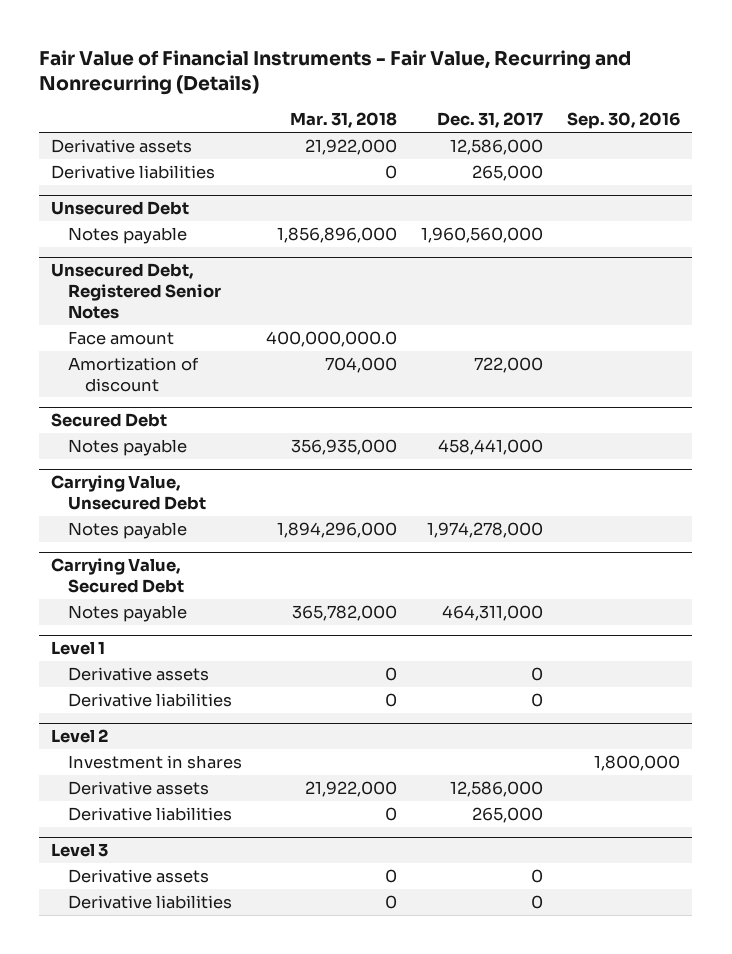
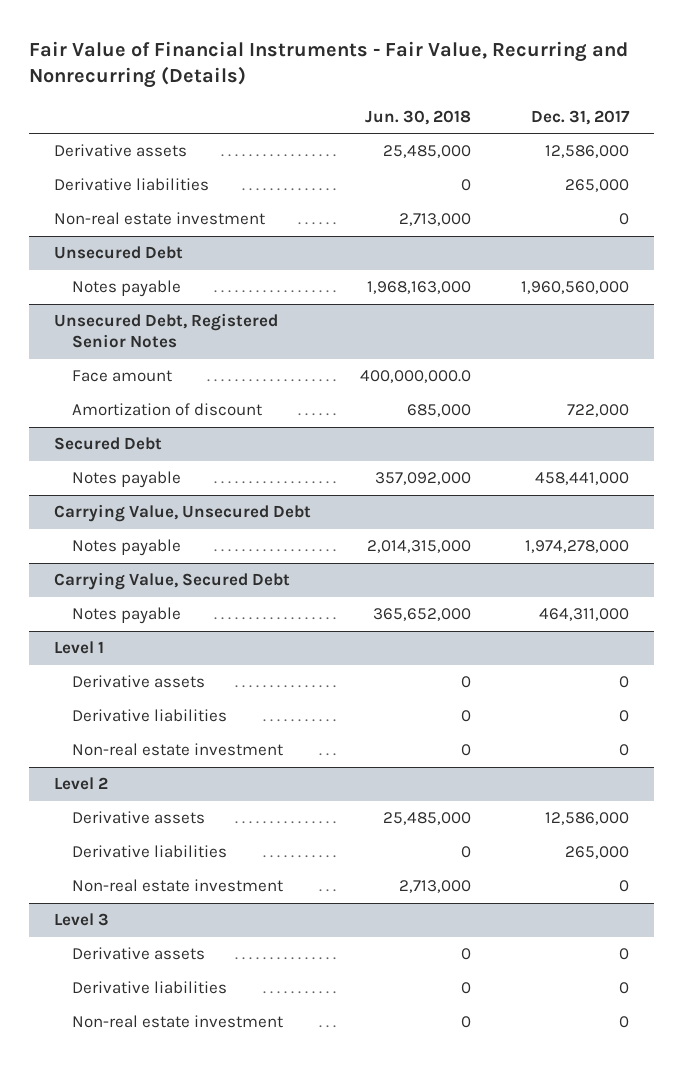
[290,112,398,129] Mar. 31, 2018 -> none
[567,112,681,130] Sep. 30, 2016 -> none
none -> [365,109,472,125] Jun. 30, 2018
none -> [53,212,265,226] Non-real estate investment
none -> [71,743,283,757] Non-real estate investment
[68,754,243,769] Investment in shares -> none
none -> [71,879,283,893] Non-real estate investment
none -> [71,1015,283,1029] Non-real estate investment

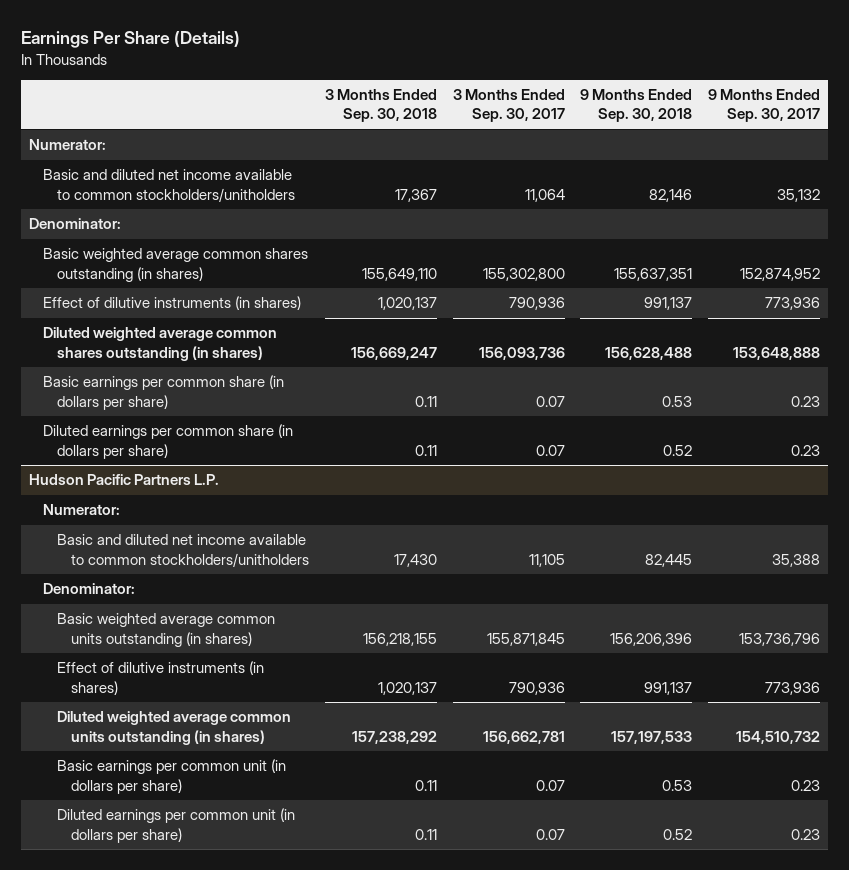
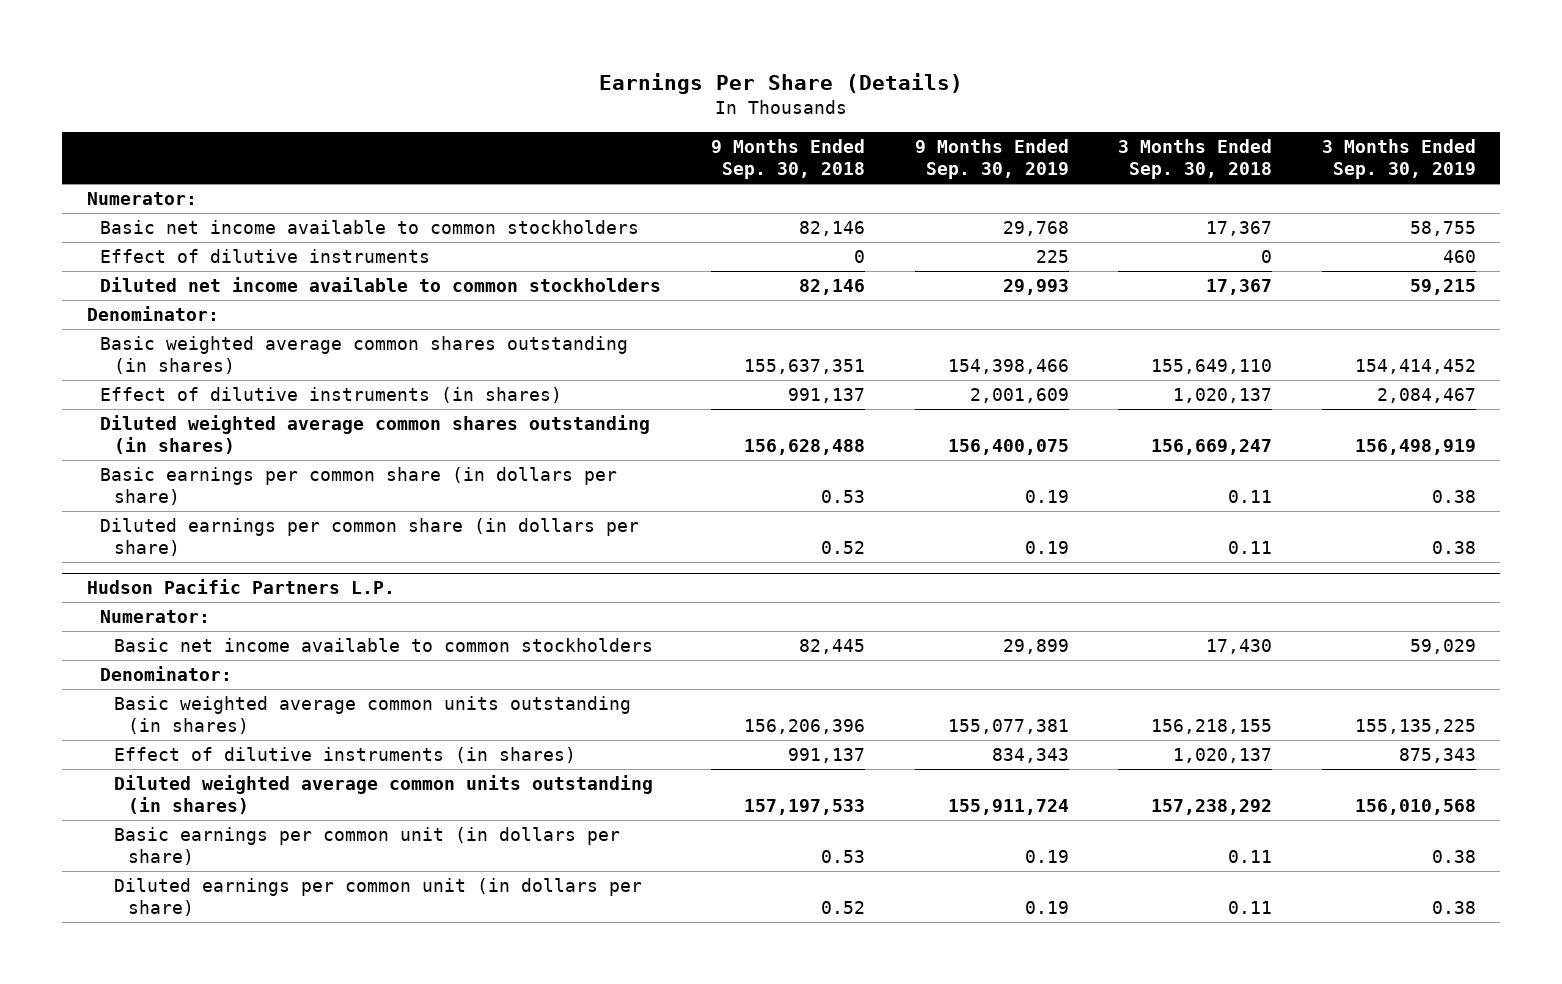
[452,88,565,123] 3 Months Ended Sep. 30, 2017 -> none
[707,88,820,123] 9 Months Ended Sep. 30, 2017 -> none
none -> [914,139,1069,180] 9 Months Ended Sep. 30, 2019
none -> [1321,139,1476,180] 3 Months Ended Sep. 30, 2019
[43,169,296,202] Basic and diluted net income available to common stockholders/unitholders -> [100,219,640,234] Basic net income available to common stockholders
none -> [100,248,431,263] Effect of dilutive instruments
none -> [100,276,662,292] Diluted net income available to common stockholders
[57,534,310,567] Basic and diluted net income available to common stockholders/unitholders -> [114,637,654,652] Basic net income available to common stockholders

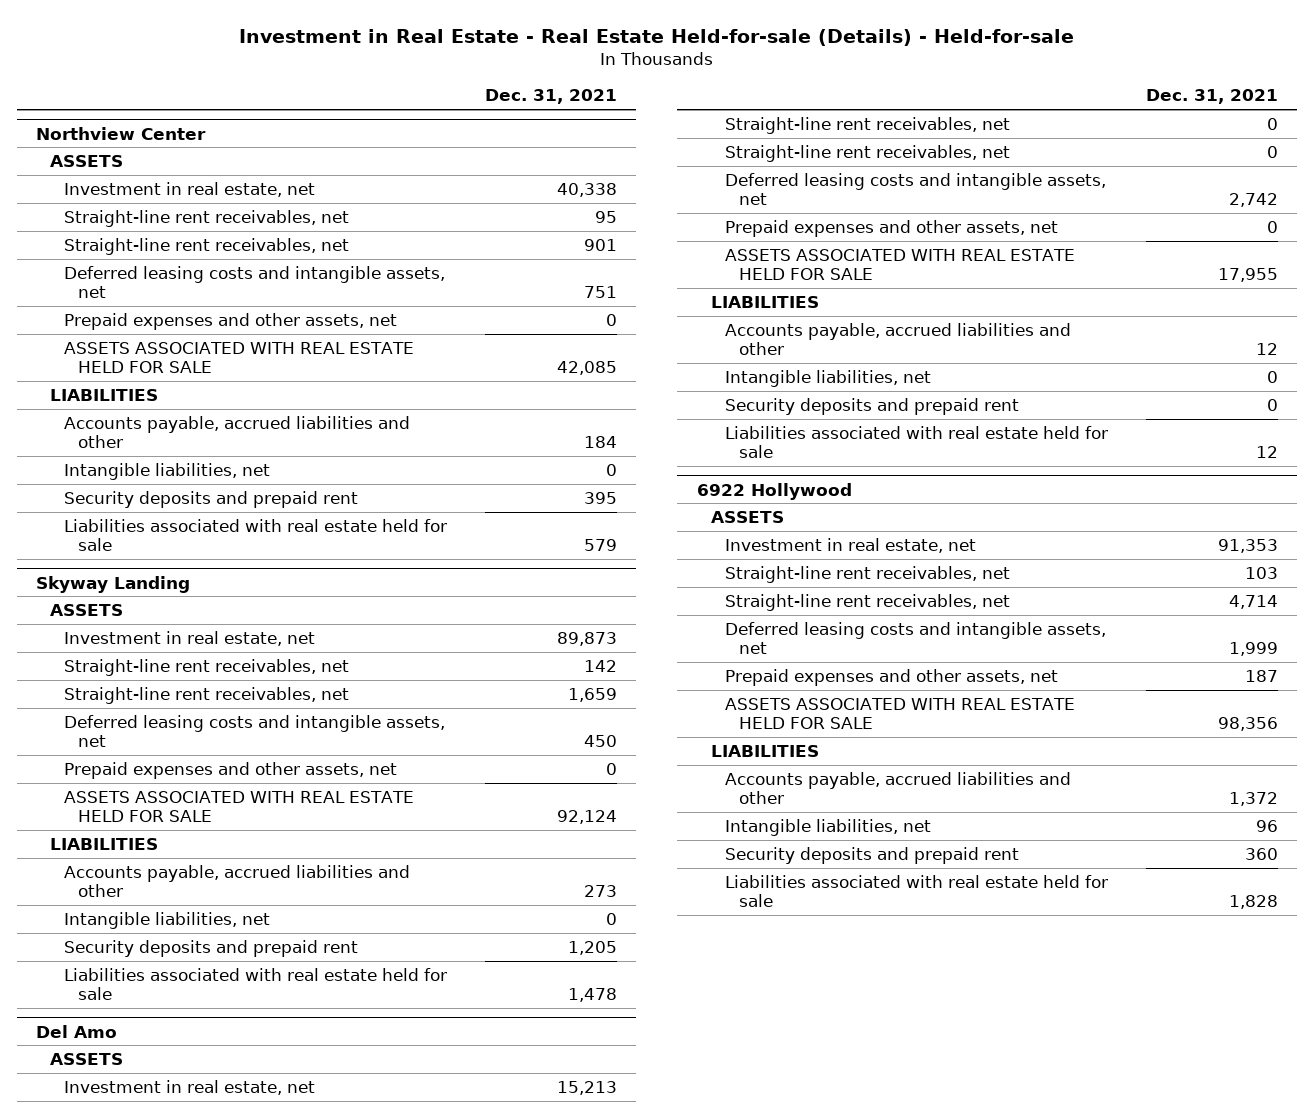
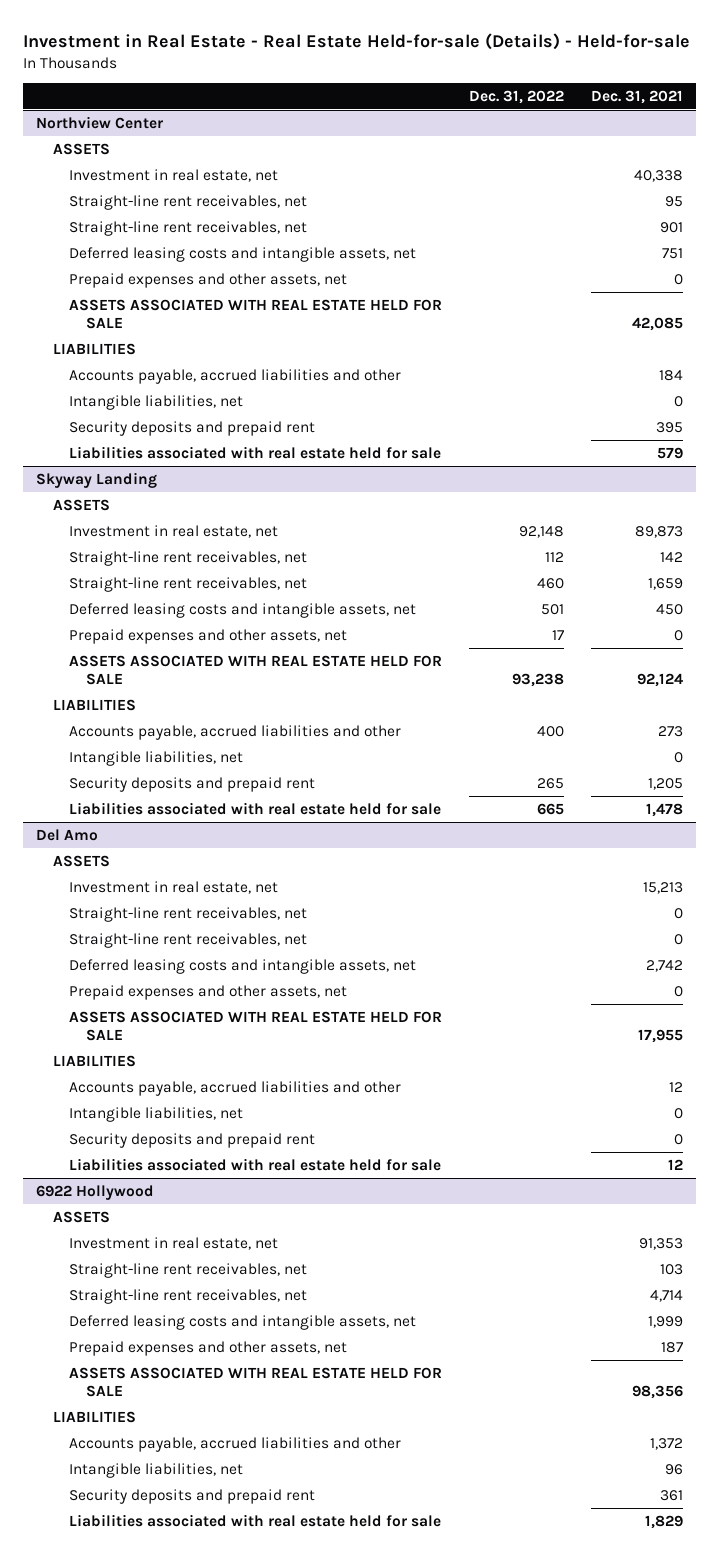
none -> [469,90,565,105] Dec. 31, 2022
[1244,847,1278,860] 360 -> [659,1489,683,1501] 361
[1228,895,1278,910] 1,828 -> [644,1514,683,1529] 1,829

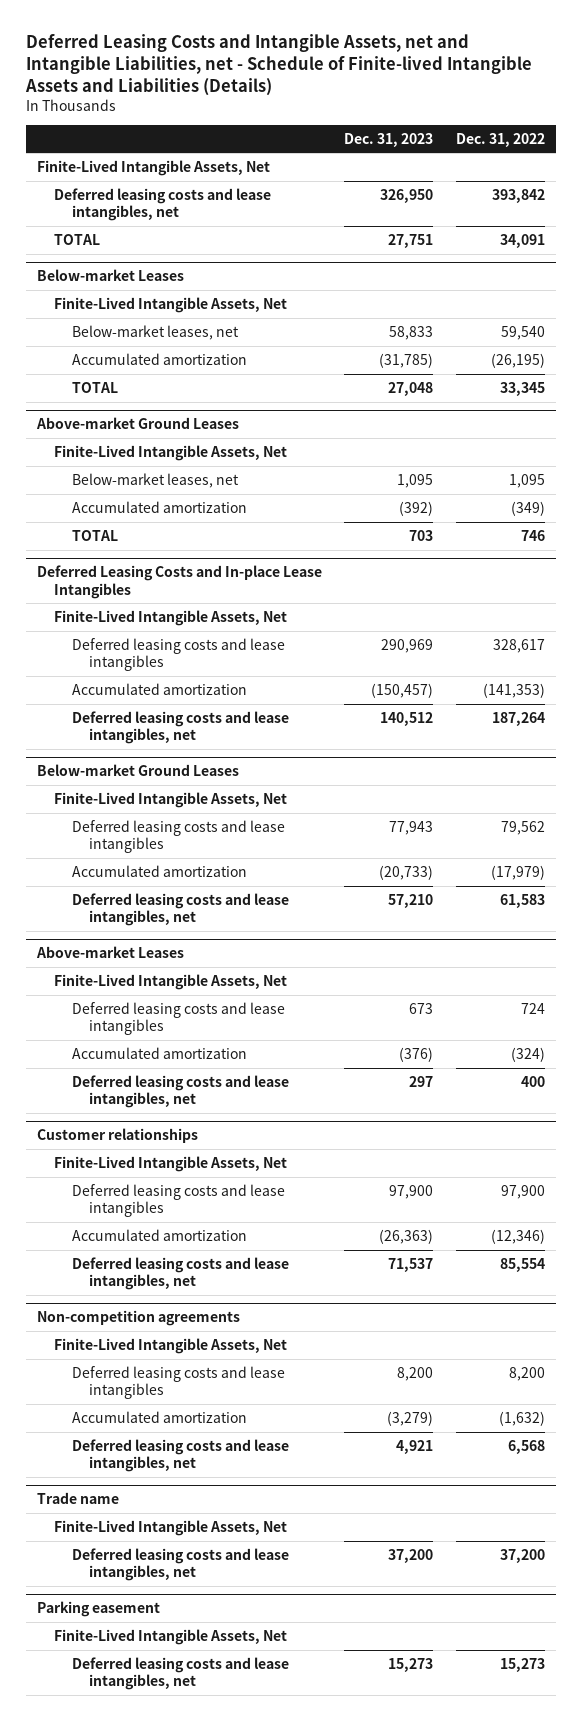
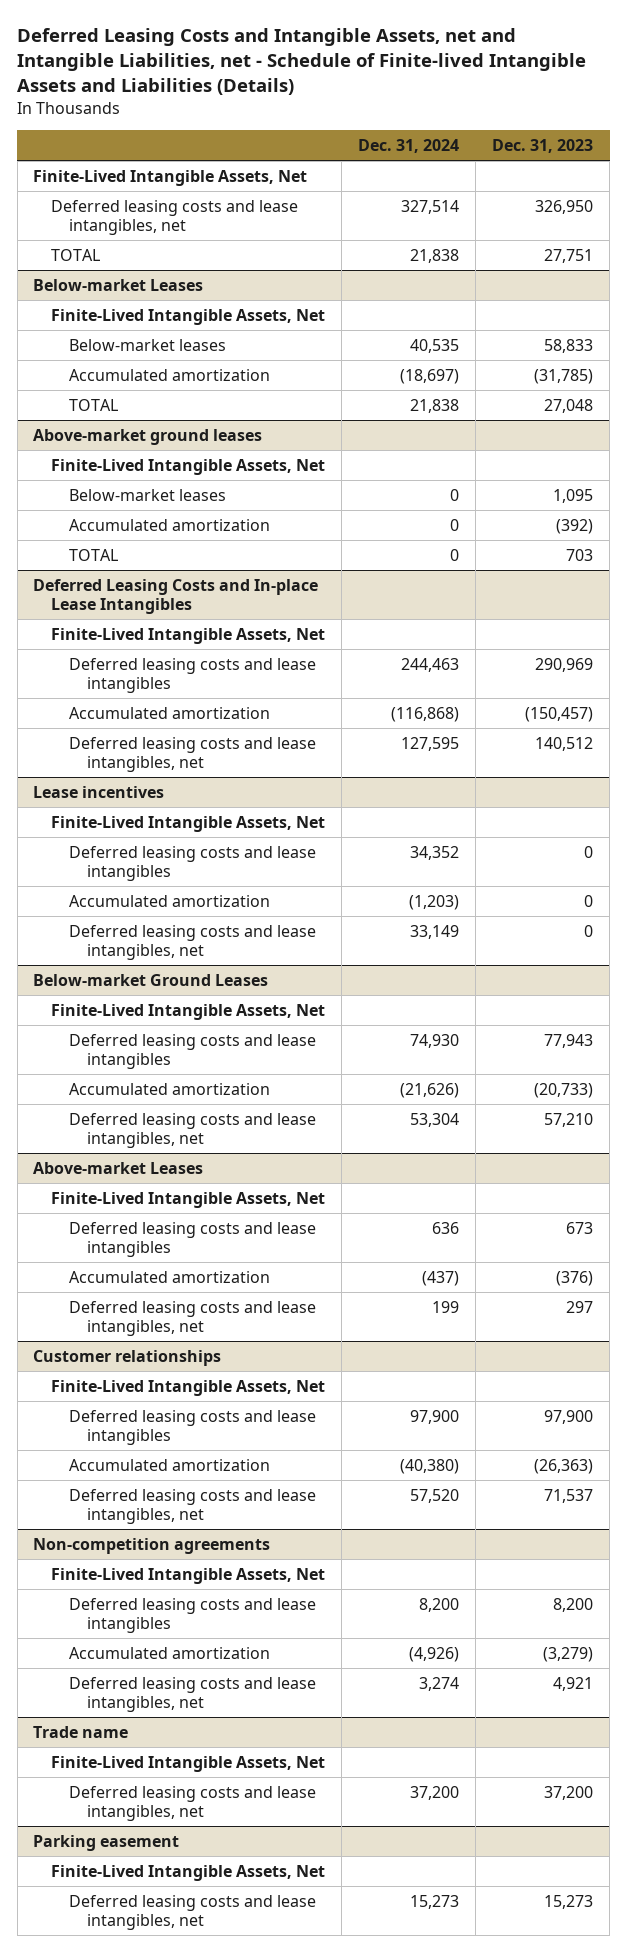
[455,132,545,147] Dec. 31, 2022 -> none
none -> [358,139,460,154] Dec. 31, 2024
[71,324,239,340] Below-market leases, net -> [69,338,227,351] Below-market leases
[35,417,239,430] Above-market Ground Leases -> [33,428,263,445] Above-market ground leases
[71,472,239,488] Below-market leases, net -> [69,488,227,501] Below-market leases
none -> [33,785,165,798] Lease incentives
none -> [51,815,326,832] Finite-Lived Intangible Assets, Net
none -> [69,845,317,882] Deferred leasing costs and lease intangibles
none -> [69,894,271,907] Accumulated amortization
none -> [69,924,317,961] Deferred leasing costs and lease intangibles, net

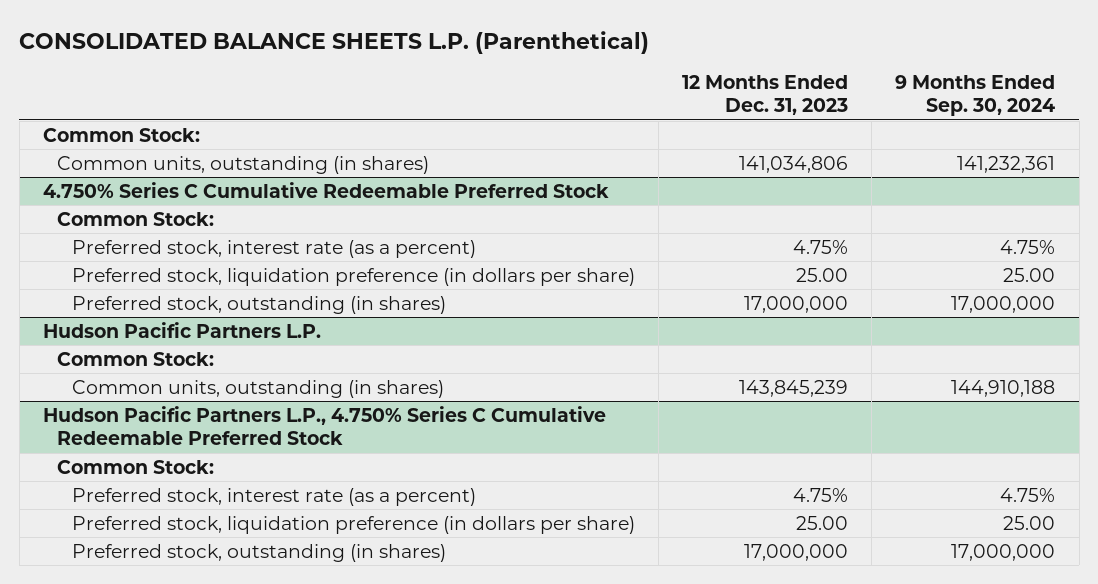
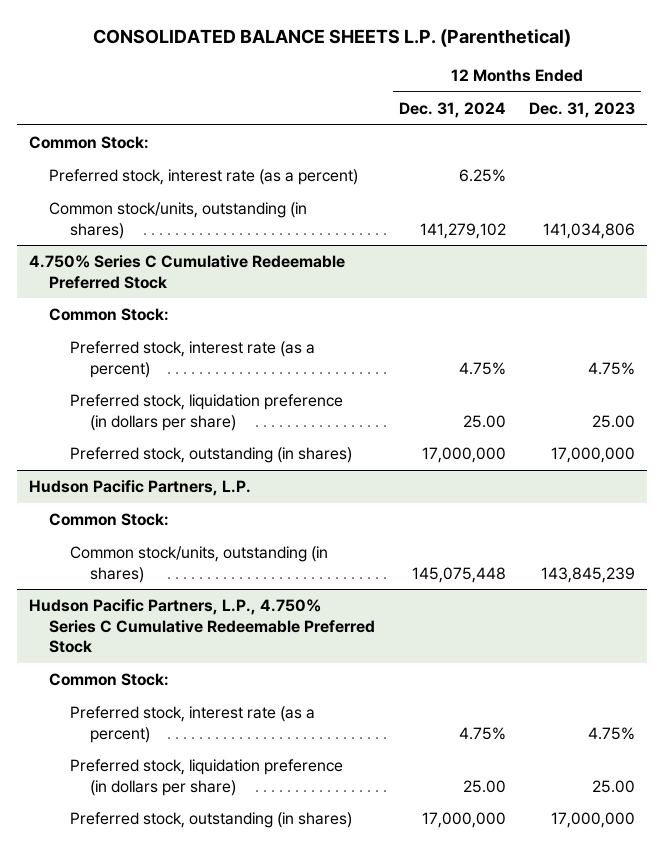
[895,74,1056,117] 9 Months Ended Sep. 30, 2024 -> none
none -> [398,102,506,119] Dec. 31, 2024
none -> [49,169,359,186] Preferred stock, interest rate (as a percent)
[57,155,430,174] Common units, outstanding (in shares) -> [49,202,308,239] Common stock/units, outstanding (in shares)
[42,321,321,338] Hudson Pacific Partners L.P. -> [29,480,252,497] Hudson Pacific Partners, L.P.
[71,379,444,398] Common units, outstanding (in shares) -> [69,546,328,583] Common stock/units, outstanding (in shares)
[42,405,606,446] Hudson Pacific Partners L.P., 4.750% Series C Cumulative Redeemable Preferred Stock -> [29,599,376,654] Hudson Pacific Partners, L.P., 4.750% Series C Cumulative Redeemable Preferred Stock

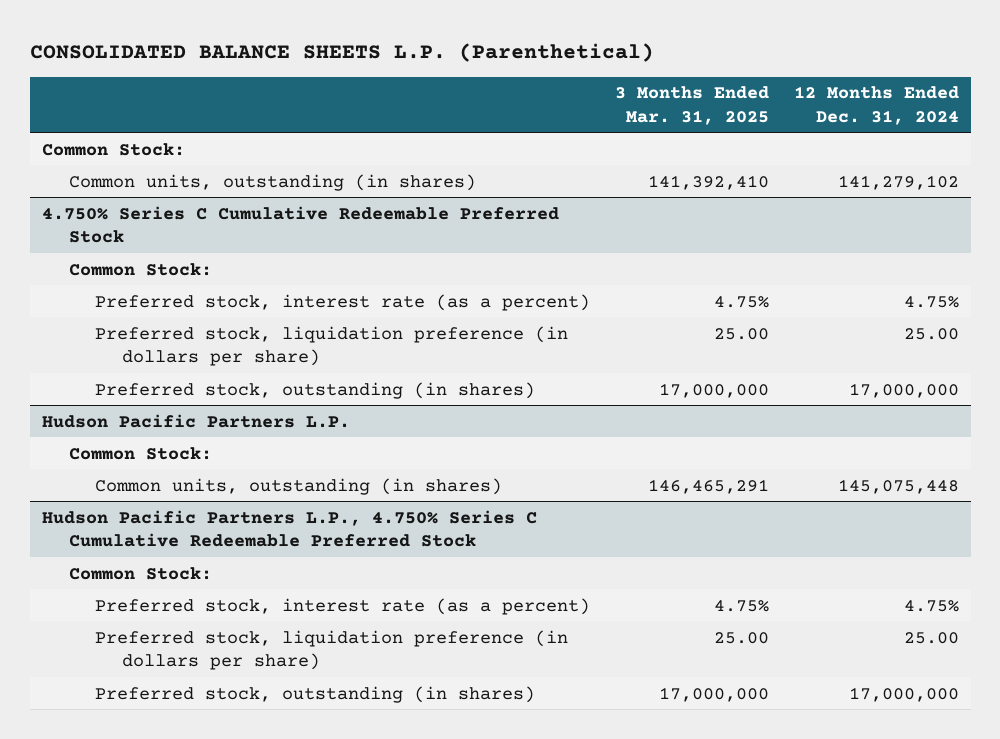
[529,102,636,119] Dec. 31, 2023 -> none
none -> [614,86,769,125] 3 Months Ended Mar. 31, 2025
[49,169,359,186] Preferred stock, interest rate (as a percent) -> none
[49,202,308,239] Common stock/units, outstanding (in shares) -> [68,173,476,191] Common units, outstanding (in shares)
[29,480,252,497] Hudson Pacific Partners, L.P. -> [41,413,350,428] Hudson Pacific Partners L.P.
[69,546,328,583] Common stock/units, outstanding (in shares) -> [95,477,503,495] Common units, outstanding (in shares)
[29,599,376,654] Hudson Pacific Partners, L.P., 4.750% Series C Cumulative Redeemable Preferred Stock -> [41,509,537,547] Hudson Pacific Partners L.P., 4.750% Series C Cumulative Redeemable Preferred Stock

